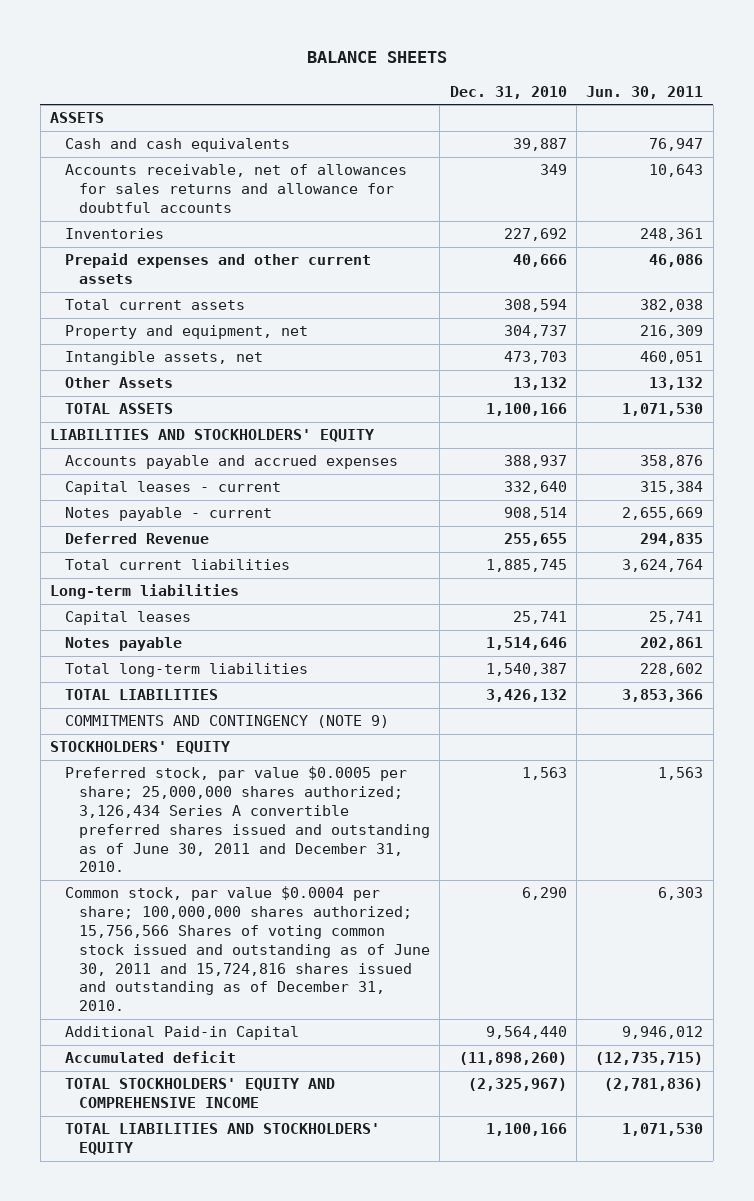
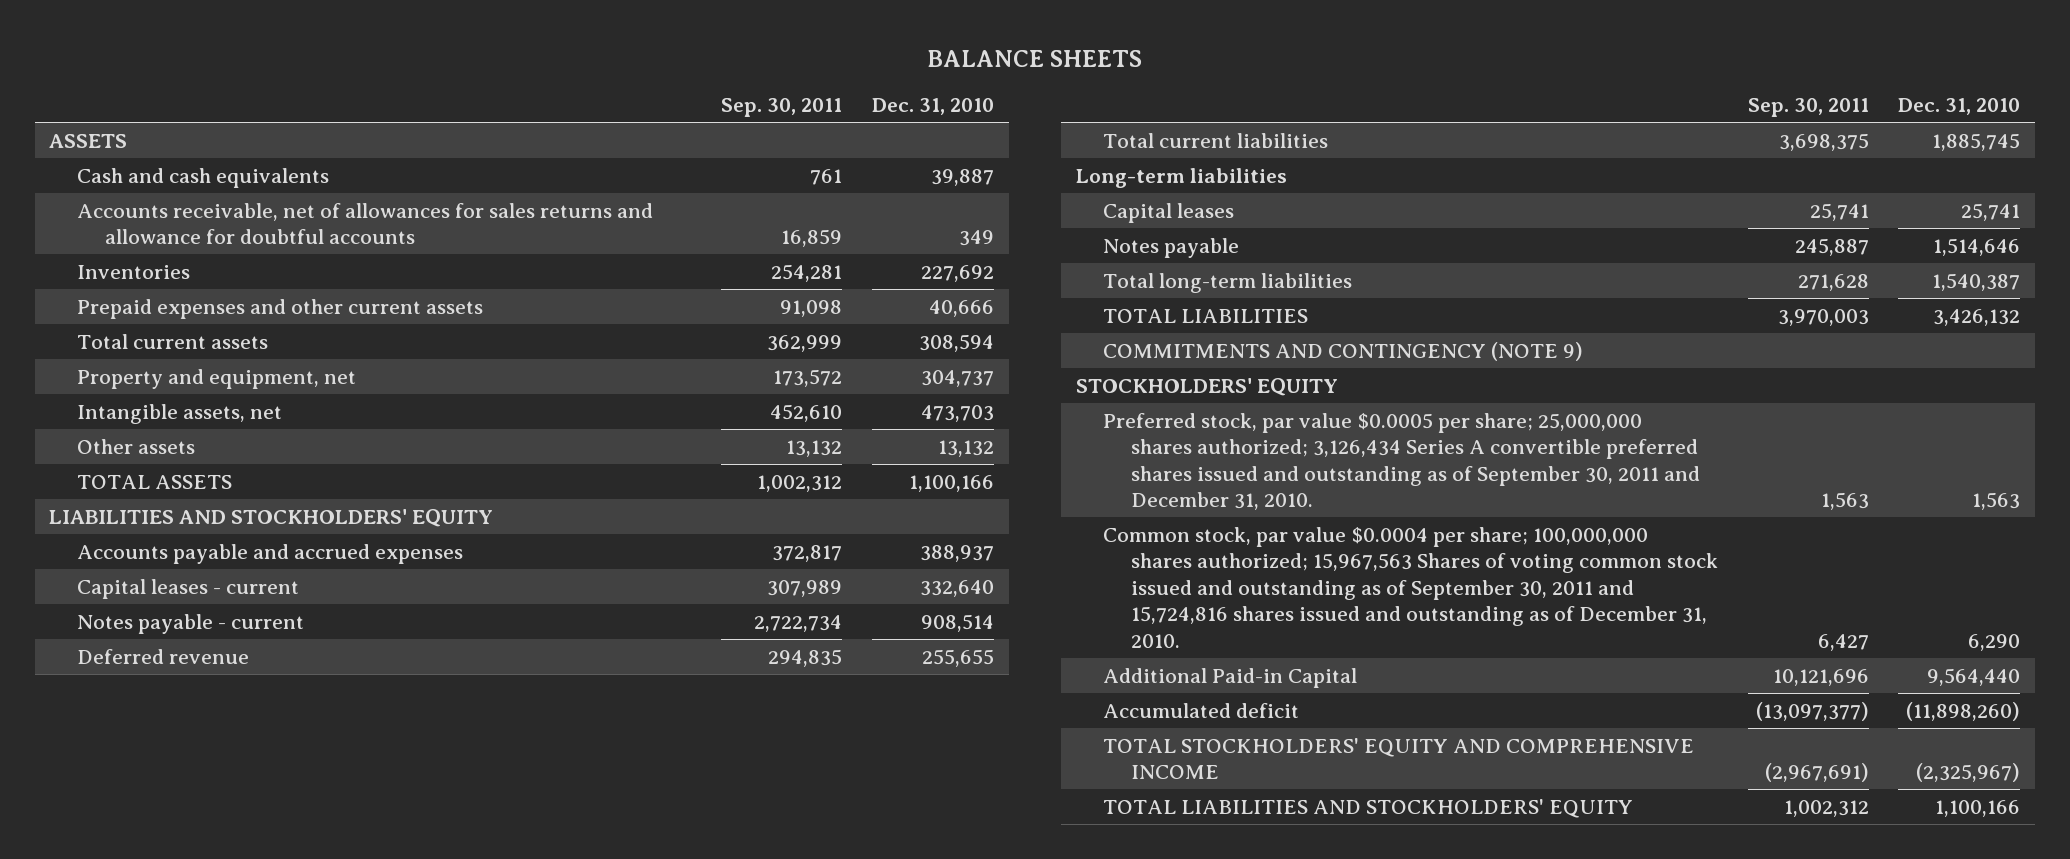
[586,85,704,99] Jun. 30, 2011 -> none
none -> [721,98,843,118] Sep. 30, 2011
[64,377,173,389] Other Assets -> [76,438,195,454] Other assets
[64,533,209,545] Deferred Revenue -> [76,648,249,664] Deferred revenue
[64,766,431,873] Preferred stock, par value $0.0005 per share; 25,000,000 shares authorized; 3,126,434 Series A convertible preferred shares issued and outstanding as of June 30, 2011 and December 31, 2010. -> [1103,412,1700,511] Preferred stock, par value $0.0005 per share; 25,000,000 shares authorized; 3,126,434 Series A convertible preferred shares issued and outstanding as of September 30, 2011 and December 31, 2010.
[64,886,431,1012] Common stock, par value $0.0004 per share; 100,000,000 shares authorized; 15,756,566 Shares of voting common stock issued and outstanding as of June 30, 2011 and 15,724,816 shares issued and outstanding as of December 31, 2010. -> [1103,526,1718,648] Common stock, par value $0.0004 per share; 100,000,000 shares authorized; 15,967,563 Shares of voting common stock issued and outstanding as of September 30, 2011 and 15,724,816 shares issued and outstanding as of December 31, 2010.

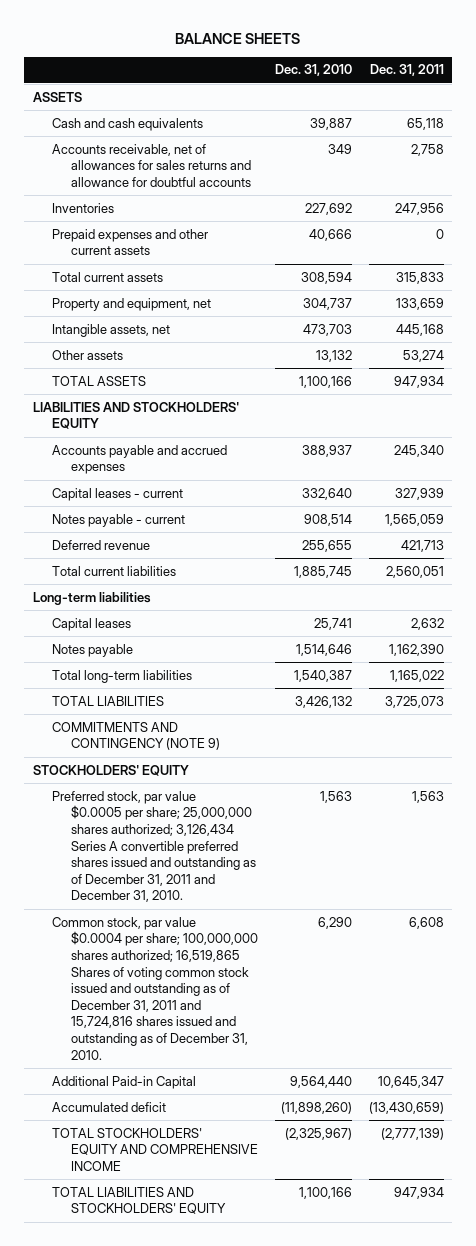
[721,98,843,118] Sep. 30, 2011 -> none
none -> [369,64,444,77] Dec. 31, 2011
[1103,412,1700,511] Preferred stock, par value $0.0005 per share; 25,000,000 shares authorized; 3,126,434 Series A convertible preferred shares issued and outstanding as of September 30, 2011 and December 31, 2010. -> [51,790,256,903] Preferred stock, par value $0.0005 per share; 25,000,000 shares authorized; 3,126,434 Series A convertible preferred shares issued and outstanding as of December 31, 2011 and December 31, 2010.
[1103,526,1718,648] Common stock, par value $0.0004 per share; 100,000,000 shares authorized; 15,967,563 Shares of voting common stock issued and outstanding as of September 30, 2011 and 15,724,816 shares issued and outstanding as of December 31, 2010. -> [51,916,258,1060] Common stock, par value $0.0004 per share; 100,000,000 shares authorized; 16,519,865 Shares of voting common stock issued and outstanding as of December 31, 2011 and 15,724,816 shares issued and outstanding as of December 31, 2010.

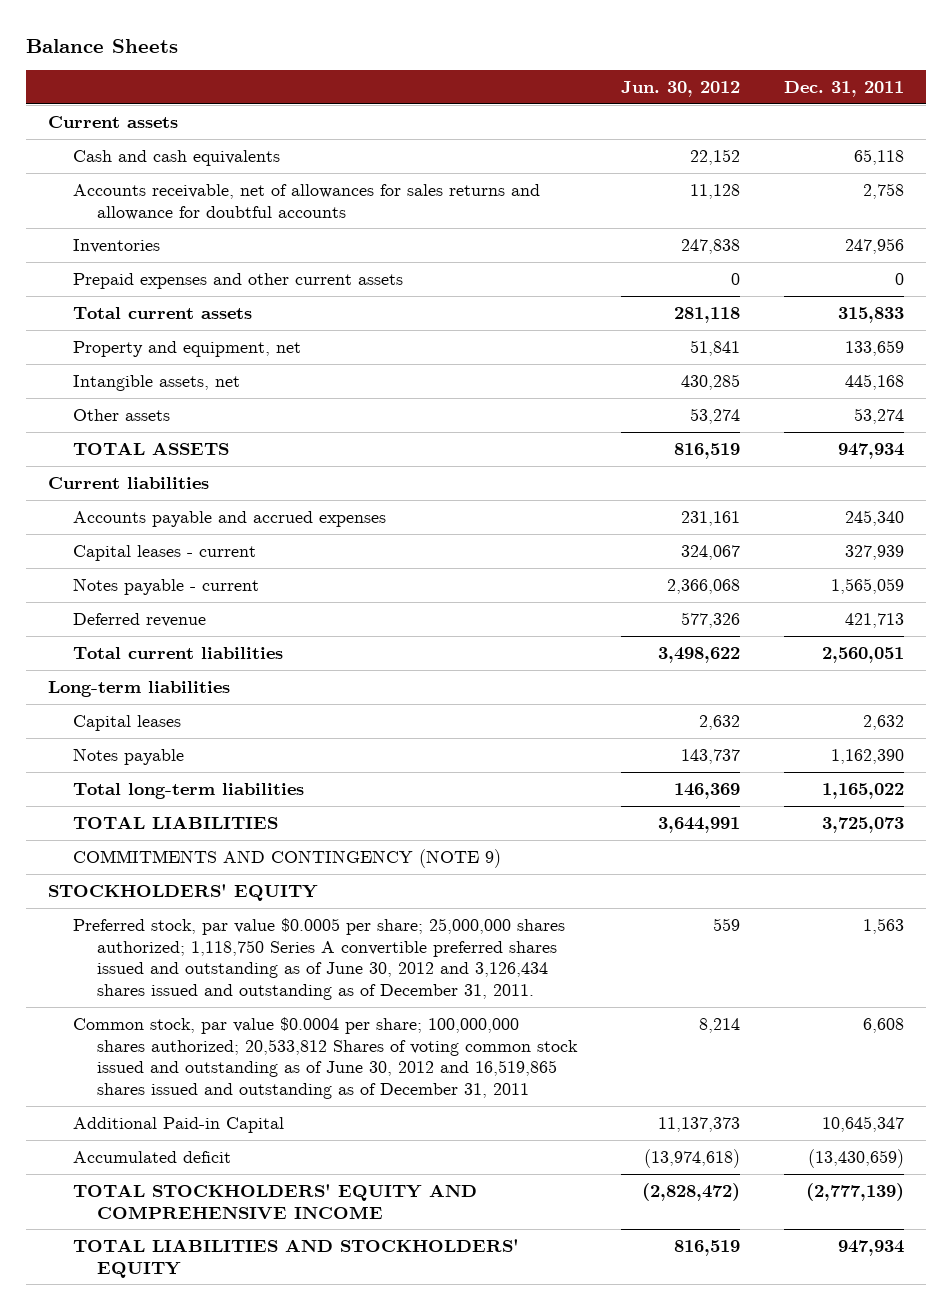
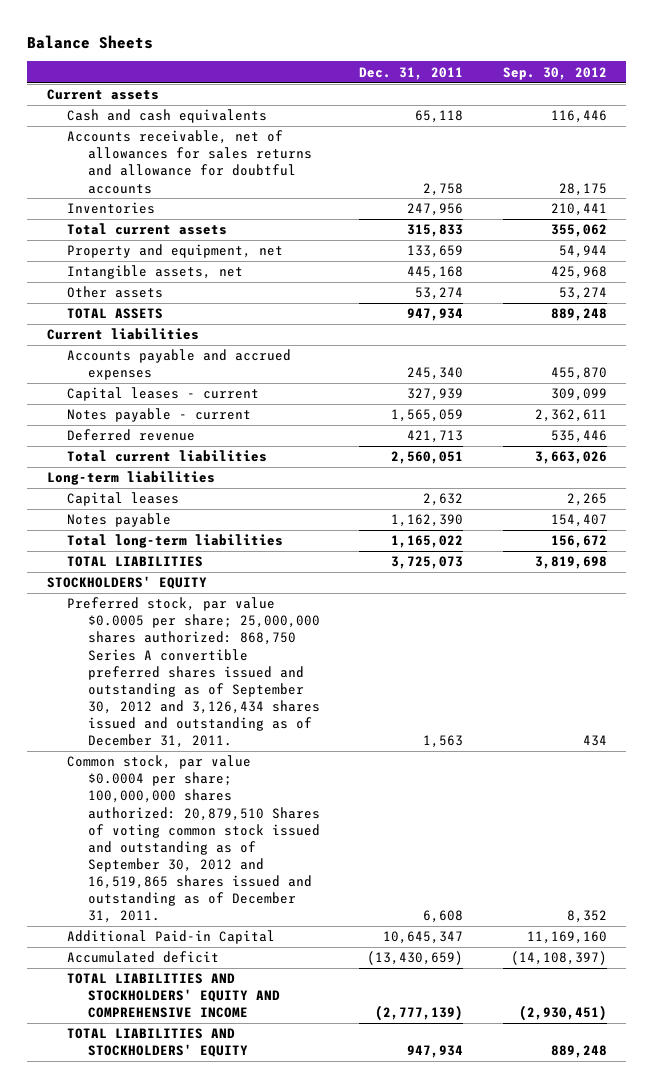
[621,81,741,98] Jun. 30, 2012 -> none
none -> [502,66,607,80] Sep. 30, 2012
[72,272,403,289] Prepaid expenses and other current assets -> none
[72,848,501,868] COMMITMENTS AND CONTINGENCY (NOTE 9) -> none
[72,917,565,1001] Preferred stock, par value $0.0005 per share; 25,000,000 shares authorized; 1,118,750 Series A convertible preferred shares issued and outstanding as of June 30, 2012 and 3,126,434 shares issued and outstanding as of December 31, 2011. -> [67,597,320,748] Preferred stock, par value $0.0005 per share; 25,000,000 shares authorized: 868,750 Series A convertible preferred shares issued and outstanding as of September 30, 2012 and 3,126,434 shares issued and outstanding as of December 31, 2011.
[72,1016,579,1100] Common stock, par value $0.0004 per share; 100,000,000 shares authorized; 20,533,812 Shares of voting common stock issued and outstanding as of June 30, 2012 and 16,519,865 shares issued and outstanding as of December 31, 2011 -> [67,755,320,924] Common stock, par value $0.0004 per share; 100,000,000 shares authorized: 20,879,510 Shares of voting common stock issued and outstanding as of September 30, 2012 and 16,519,865 shares issued and outstanding as of December 31, 2011.
[72,1183,477,1219] TOTAL STOCKHOLDERS' EQUITY AND COMPREHENSIVE INCOME -> [67,973,280,1019] TOTAL LIABILITIES AND STOCKHOLDERS' EQUITY AND COMPREHENSIVE INCOME

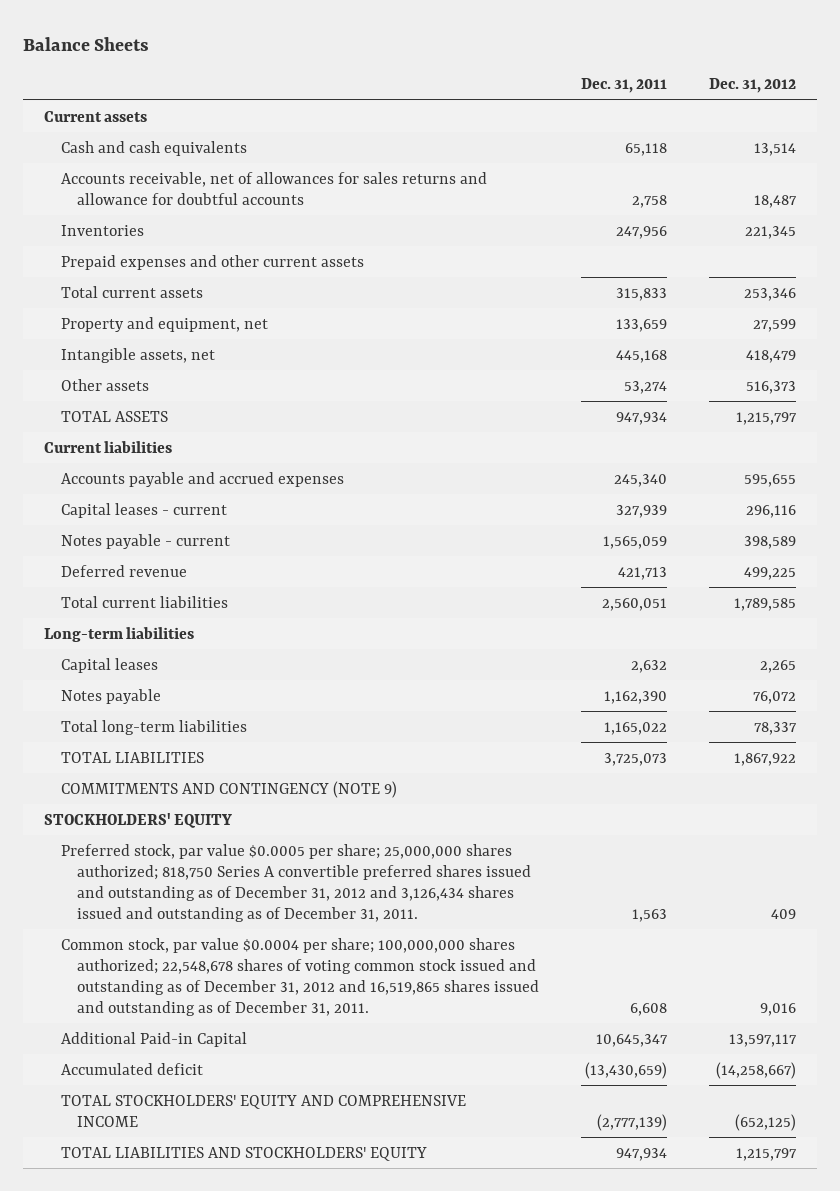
[502,66,607,80] Sep. 30, 2012 -> none
none -> [708,78,796,94] Dec. 31, 2012
none -> [60,254,364,270] Prepaid expenses and other current assets
none -> [60,780,397,798] COMMITMENTS AND CONTINGENCY (NOTE 9)
[67,597,320,748] Preferred stock, par value $0.0005 per share; 25,000,000 shares authorized: 868,750 Series A convertible preferred shares issued and outstanding as of September 30, 2012 and 3,126,434 shares issued and outstanding as of December 31, 2011. -> [60,843,532,922] Preferred stock, par value $0.0005 per share; 25,000,000 shares authorized; 818,750 Series A convertible preferred shares issued and outstanding as of December 31, 2012 and 3,126,434 shares issued and outstanding as of December 31, 2011.
[67,755,320,924] Common stock, par value $0.0004 per share; 100,000,000 shares authorized: 20,879,510 Shares of voting common stock issued and outstanding as of September 30, 2012 and 16,519,865 shares issued and outstanding as of December 31, 2011. -> [60,937,540,1016] Common stock, par value $0.0004 per share; 100,000,000 shares authorized; 22,548,678 shares of voting common stock issued and outstanding as of December 31, 2012 and 16,519,865 shares issued and outstanding as of December 31, 2011.
[67,973,280,1019] TOTAL LIABILITIES AND STOCKHOLDERS' EQUITY AND COMPREHENSIVE INCOME -> [60,1094,466,1127] TOTAL STOCKHOLDERS' EQUITY AND COMPREHENSIVE INCOME

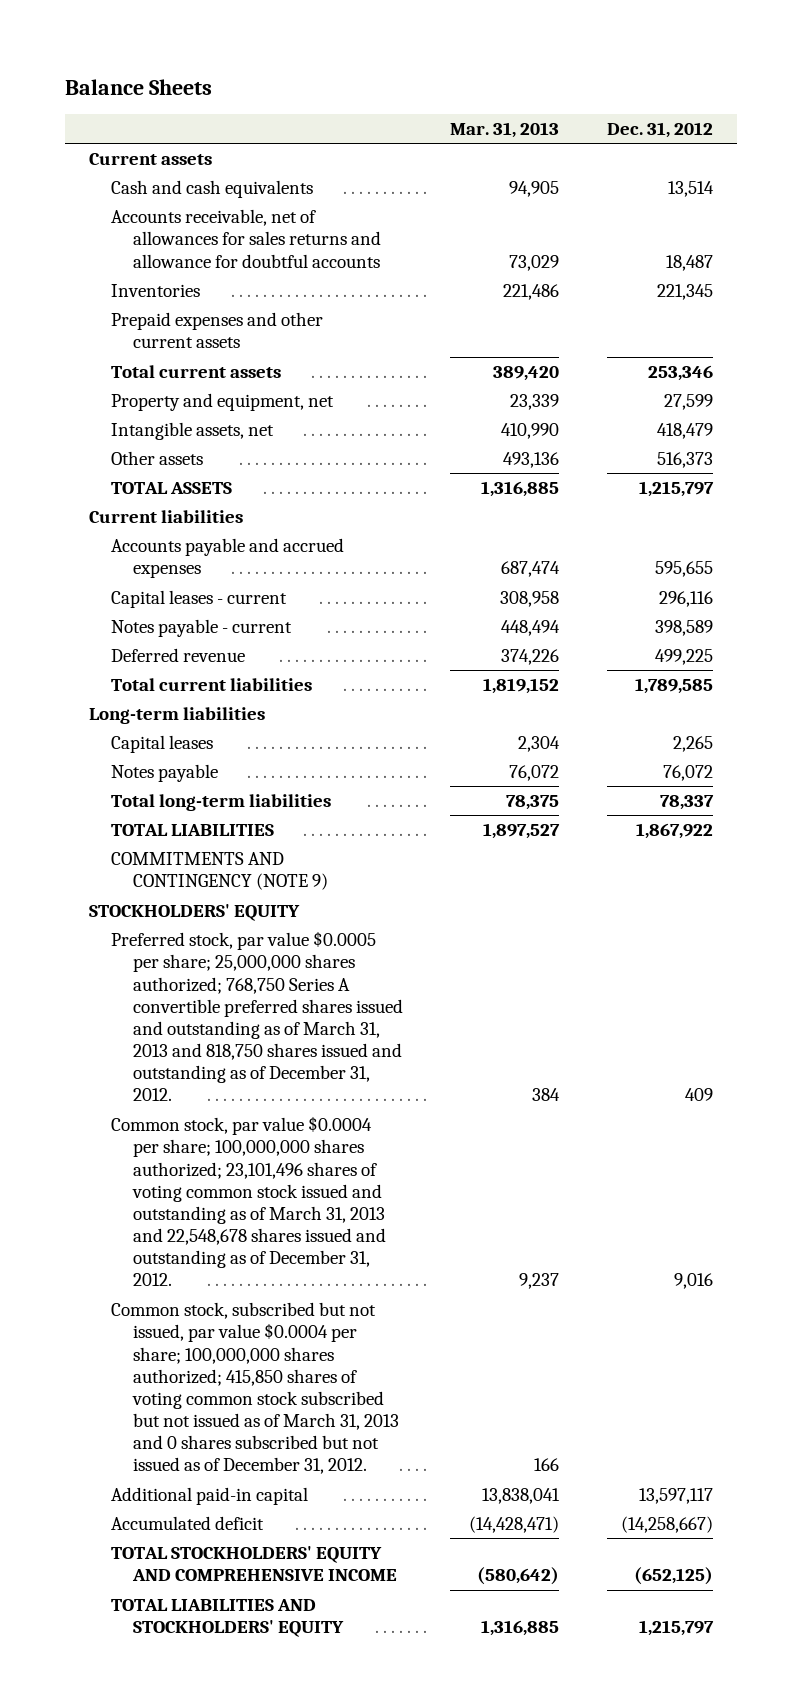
[581,78,668,94] Dec. 31, 2011 -> none
none -> [450,122,560,139] Mar. 31, 2013
[60,843,532,922] Preferred stock, par value $0.0005 per share; 25,000,000 shares authorized; 818,750 Series A convertible preferred shares issued and outstanding as of December 31, 2012 and 3,126,434 shares issued and outstanding as of December 31, 2011. -> [110,931,403,1102] Preferred stock, par value $0.0005 per share; 25,000,000 shares authorized; 768,750 Series A convertible preferred shares issued and outstanding as of March 31, 2013 and 818,750 shares issued and outstanding as of December 31, 2012.
[60,937,540,1016] Common stock, par value $0.0004 per share; 100,000,000 shares authorized; 22,548,678 shares of voting common stock issued and outstanding as of December 31, 2012 and 16,519,865 shares issued and outstanding as of December 31, 2011. -> [110,1116,386,1287] Common stock, par value $0.0004 per share; 100,000,000 shares authorized; 23,101,496 shares of voting common stock issued and outstanding as of March 31, 2013 and 22,548,678 shares issued and outstanding as of December 31, 2012.
none -> [110,1302,399,1475] Common stock, subscribed but not issued, par value $0.0004 per share; 100,000,000 shares authorized; 415,850 shares of voting common stock subscribed but not issued as of March 31, 2013 and 0 shares subscribed but not issued as of December 31, 2012.
[60,1031,247,1047] Additional Paid-in Capital -> [110,1487,308,1506] Additional paid-in capital

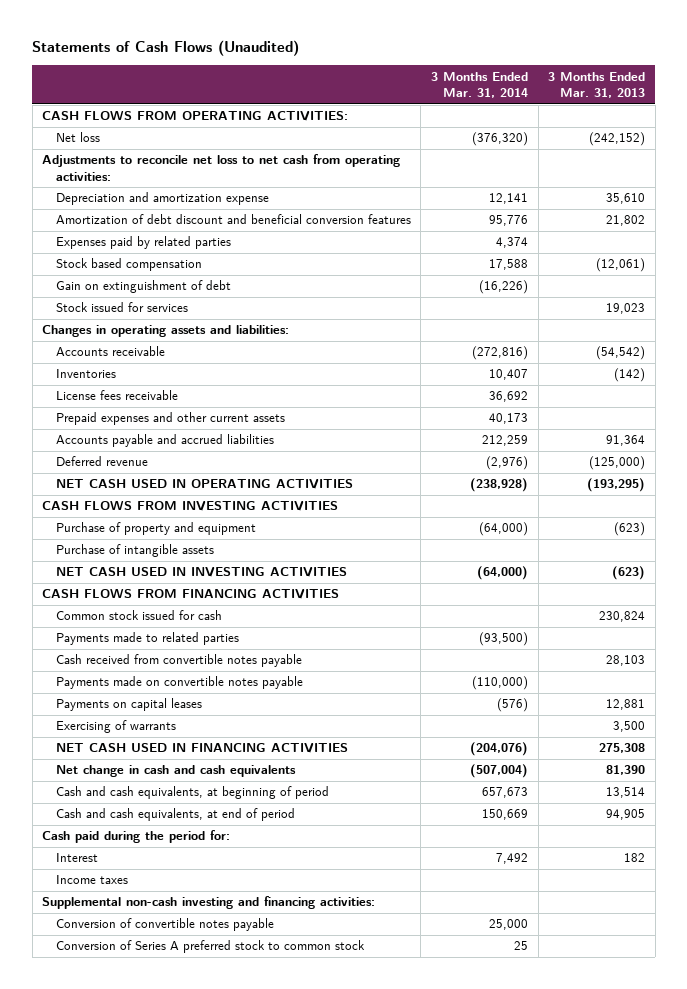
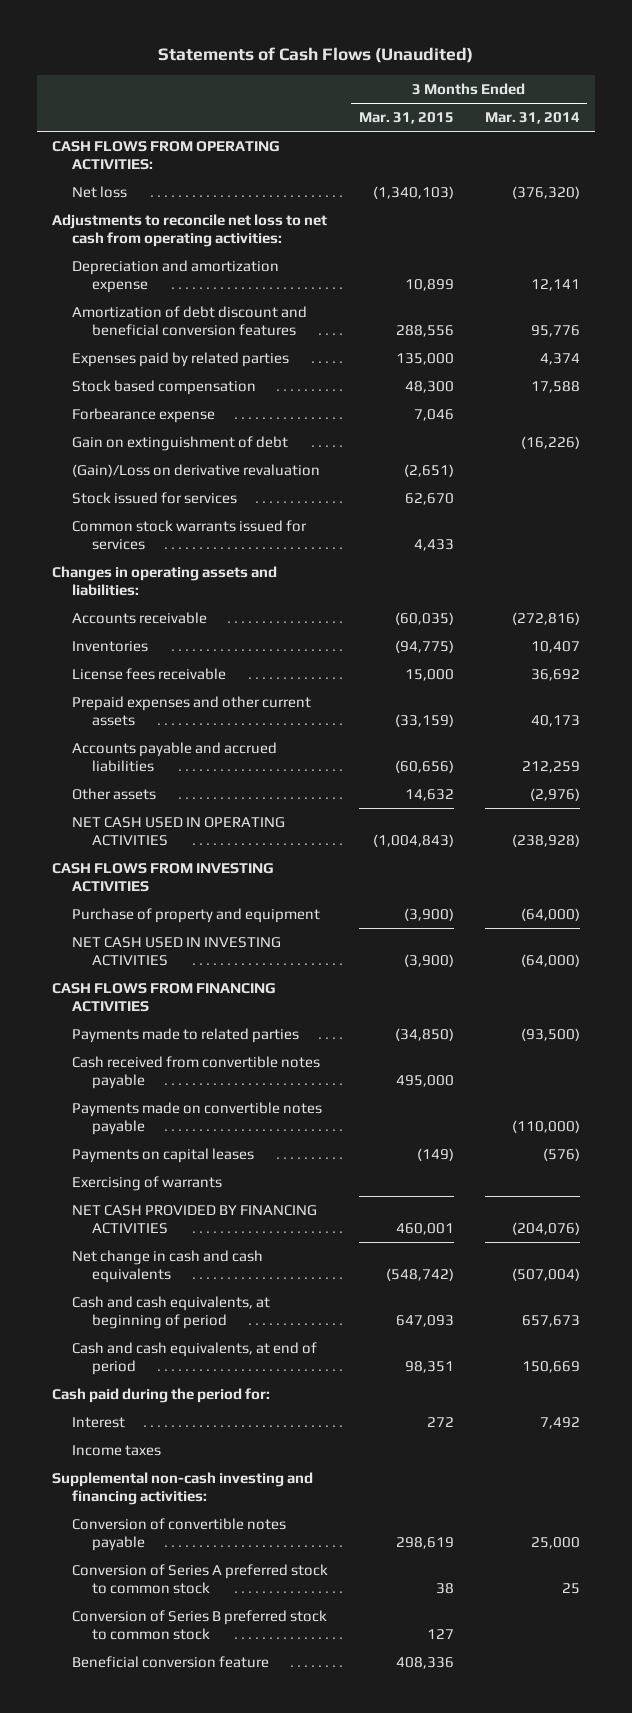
[548,71,646,99] 3 Months Ended Mar. 31, 2013 -> none
none -> [358,112,454,125] Mar. 31, 2015
none -> [71,407,215,423] Forbearance expense
none -> [71,463,320,477] (Gain)/Loss on derivative revaluation
none -> [71,519,307,551] Common stock warrants issued for services
[55,456,148,467] Deferred revenue -> [71,787,156,800] Other assets
[55,544,214,558] Purchase of intangible assets -> none
[55,610,222,621] Common stock issued for cash -> none
[55,743,348,754] NET CASH USED IN FINANCING ACTIVITIES -> [71,1204,317,1235] NET CASH PROVIDED BY FINANCING ACTIVITIES
none -> [71,1609,327,1641] Conversion of Series B preferred stock to common stock
none -> [71,1655,269,1668] Beneficial conversion feature

